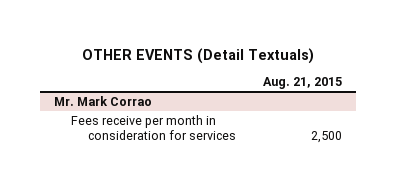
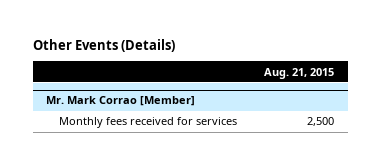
[82,47,315,64] OTHER EVENTS (Detail Textuals) -> [32,38,175,52] Other Events (Details)
[53,95,152,106] Mr. Mark Corrao -> [46,96,196,107] Mr. Mark Corrao [Member]
[71,114,237,141] Fees receive per month in consideration for services -> [58,117,237,129] Monthly fees received for services

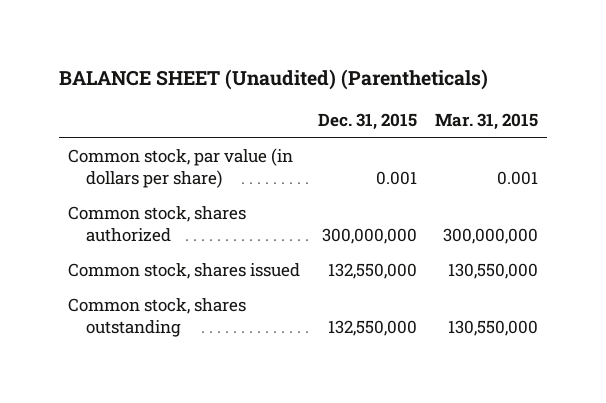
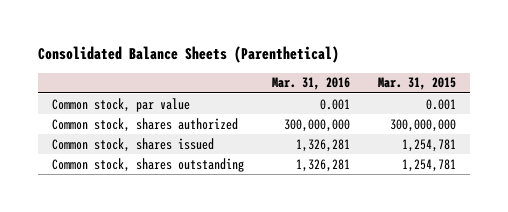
[58,68,488,90] BALANCE SHEET (Unaudited) (Parentheticals) -> [38,46,340,64] Consolidated Balance Sheets (Parenthetical)
[317,112,417,130] Dec. 31, 2015 -> none
none -> [272,77,351,91] Mar. 31, 2016
[67,147,293,188] Common stock, par value (in dollars per share) -> [52,97,191,112] Common stock, par value
[448,262,539,279] 130,550,000 -> [402,138,457,152] 1,254,781
[448,319,539,336] 130,550,000 -> [402,158,457,172] 1,254,781

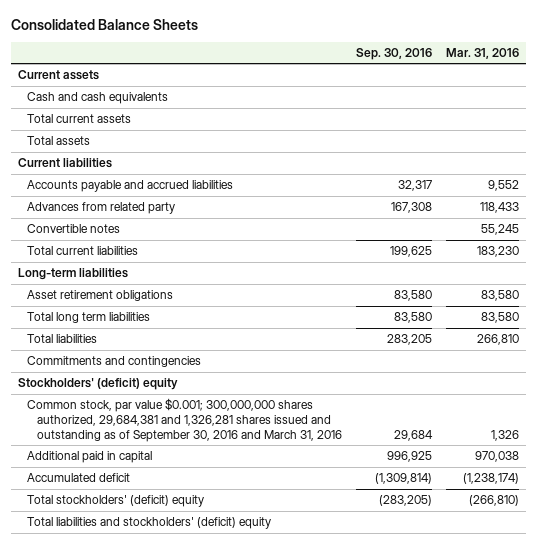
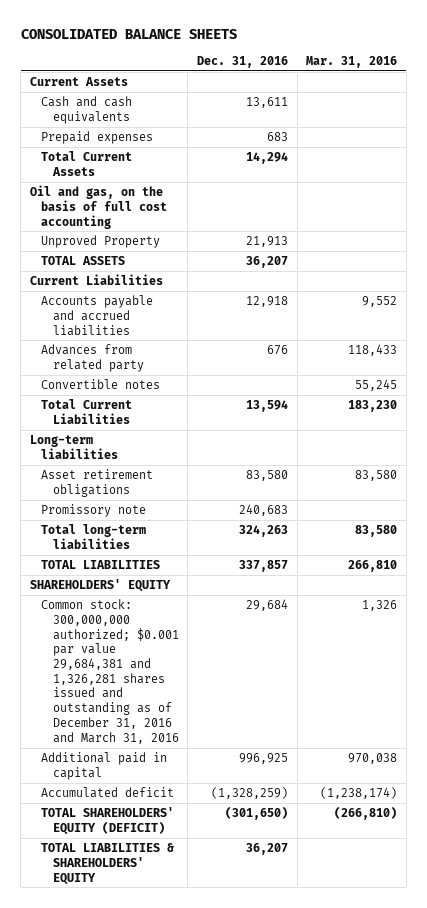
[10,18,198,30] Consolidated Balance Sheets -> [20,28,237,39] CONSOLIDATED BALANCE SHEETS
[355,47,432,60] Sep. 30, 2016 -> none
none -> [197,55,289,68] Dec. 31, 2016
[17,70,99,81] Current assets -> [29,77,128,87] Current Assets
none -> [41,131,154,145] Prepaid expenses
[27,114,132,124] Total current assets -> [41,151,133,176] Total Current Assets
none -> [29,185,168,229] Oil and gas, on the basis of full cost accounting
none -> [41,235,161,249] Unproved Property
[27,136,91,146] Total assets -> [41,256,126,266] TOTAL ASSETS
[17,158,112,169] Current liabilities -> [29,274,163,286] Current Liabilities
[27,246,139,256] Total current liabilities -> [41,399,133,424] Total Current Liabilities
[27,356,202,368] Commitments and contingencies -> none
none -> [41,504,147,518] Promissory note
[27,312,151,324] Total long term liabilities -> [41,524,147,549] Total long-term liabilities
[27,334,98,344] Total liabilities -> [41,560,161,570] TOTAL LIABILITIES
[17,378,178,391] Stockholders' (deficit) equity -> [29,579,171,593] SHAREHOLDERS' EQUITY
[27,398,342,442] Common stock, par value $0.001; 300,000,000 shares authorized, 29,684,381 and 1,326,281 shares issued and outstanding as of September 30, 2016 and March 31, 2016 -> [41,599,179,744] Common stock: 300,000,000 authorized; $0.001 par value 29,684,381 and 1,326,281 shares issued and outstanding as of December 31, 2016 and March 31, 2016
[27,495,205,508] Total stockholders' (deficit) equity -> [41,807,175,835] TOTAL SHAREHOLDERS' EQUITY (DEFICIT)
[27,517,272,530] Total liabilities and stockholders' (deficit) equity -> [41,843,175,885] TOTAL LIABILITIES & SHAREHOLDERS' EQUITY

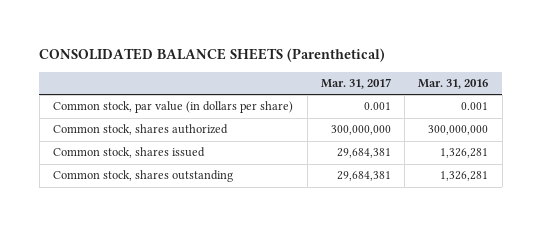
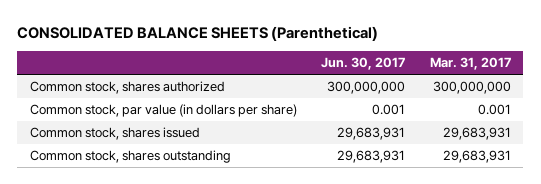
[418,79,489,90] Mar. 31, 2016 -> none
none -> [321,56,406,70] Jun. 30, 2017
[53,101,294,114] Common stock, par value (in dollars per share) -> [29,104,297,118] Common stock, par value (in dollars per share)
[336,148,391,159] 29,684,381 -> [442,127,511,141] 29,683,931
[336,171,391,182] 29,684,381 -> [442,150,511,164] 29,683,931

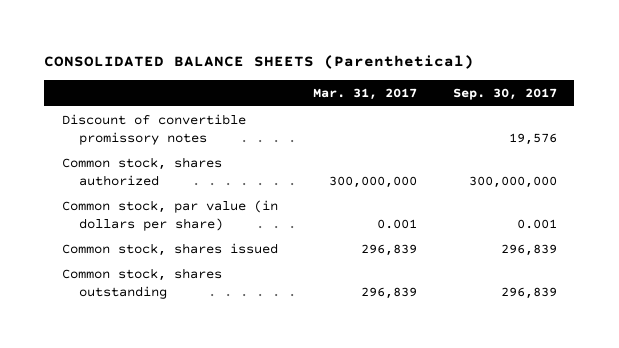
[321,56,406,70] Jun. 30, 2017 -> none
none -> [452,88,557,101] Sep. 30, 2017
none -> [62,113,247,145] Discount of convertible promissory notes
[442,127,511,141] 29,683,931 -> [361,243,418,256] 296,839
[442,150,511,164] 29,683,931 -> [361,286,418,299] 296,839

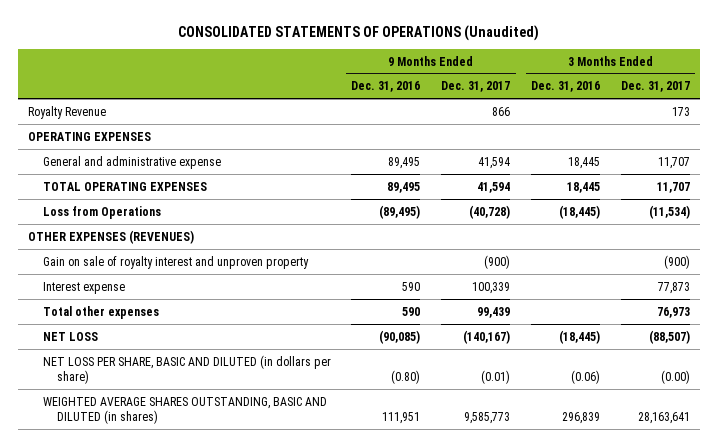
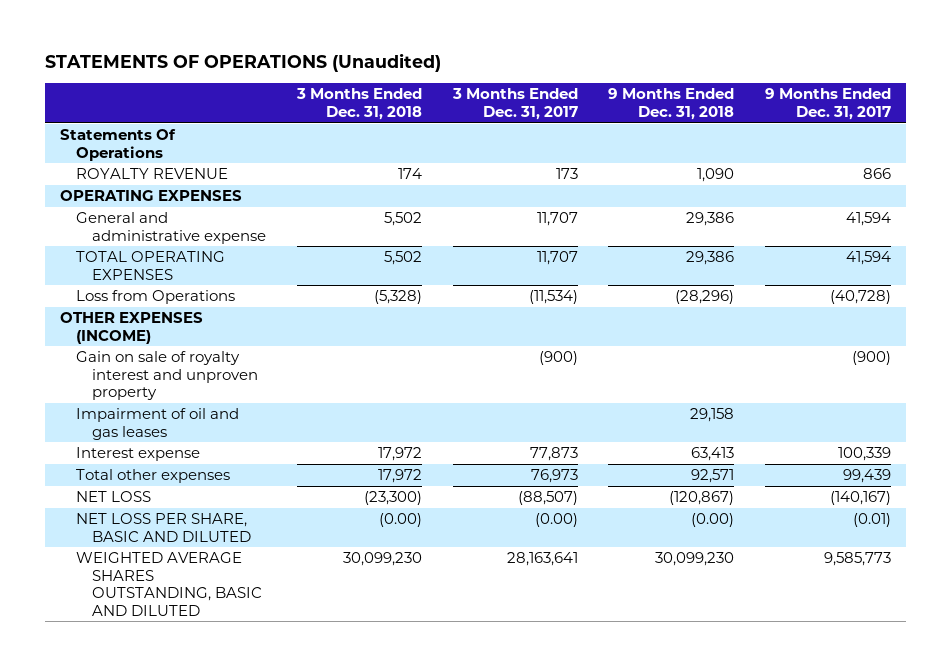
[178,25,540,42] CONSOLIDATED STATEMENTS OF OPERATIONS (Unaudited) -> [44,53,441,73] STATEMENTS OF OPERATIONS (Unaudited)
[351,81,421,93] Dec. 31, 2016 -> none
[531,81,601,93] Dec. 31, 2016 -> none
none -> [296,88,423,120] 3 Months Ended Dec. 31, 2018
none -> [608,88,735,120] 9 Months Ended Dec. 31, 2018
none -> [60,129,177,161] Statements Of Operations
[28,105,107,119] Royalty Revenue -> [76,168,229,180] ROYALTY REVENUE
[28,229,195,244] OTHER EXPENSES (REVENUES) -> [60,312,204,344] OTHER EXPENSES (INCOME)
none -> [76,408,240,440] Impairment of oil and gas leases
[42,354,331,385] NET LOSS PER SHARE, BASIC AND DILUTED (in dollars per share) -> [76,513,252,542] NET LOSS PER SHARE, BASIC AND DILUTED
[42,396,327,425] WEIGHTED AVERAGE SHARES OUTSTANDING, BASIC AND DILUTED (in shares) -> [76,552,263,616] WEIGHTED AVERAGE SHARES OUTSTANDING, BASIC AND DILUTED

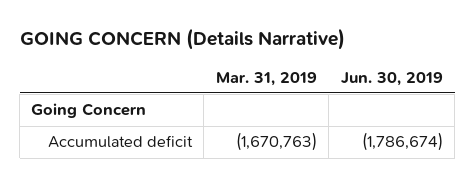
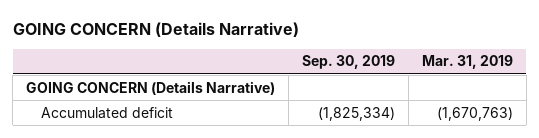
[340,71,443,86] Jun. 30, 2019 -> none
none -> [302,55,396,70] Sep. 30, 2019
[31,103,147,119] Going Concern -> [26,80,276,95] GOING CONCERN (Details Narrative)

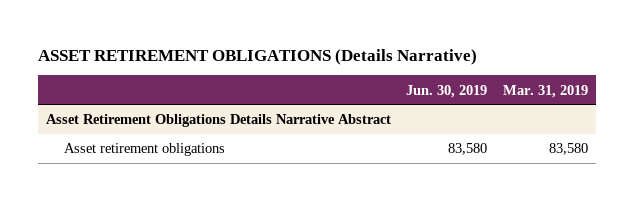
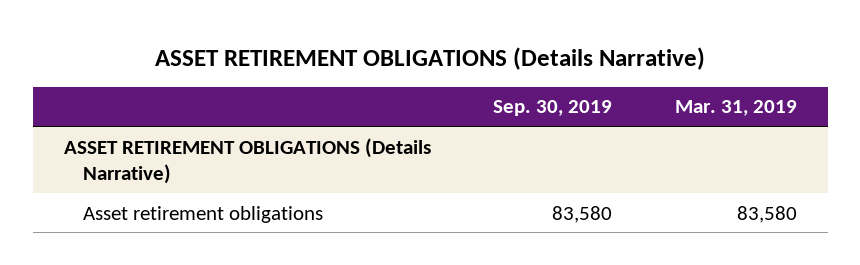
[406,84,488,98] Jun. 30, 2019 -> none
none -> [493,100,613,117] Sep. 30, 2019
[45,114,391,128] Asset Retirement Obligations Details Narrative Abstract -> [63,137,431,185] ASSET RETIREMENT OBLIGATIONS (Details Narrative)

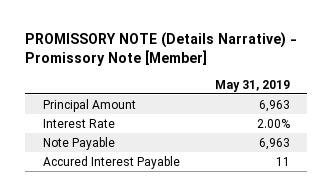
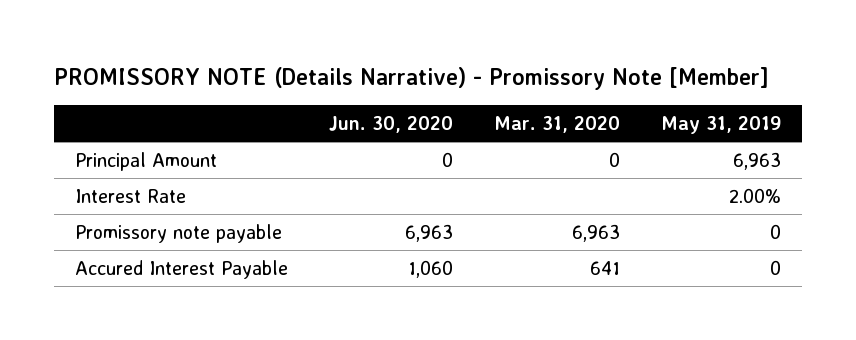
none -> [328,116,453,134] Jun. 30, 2020
none -> [494,116,621,134] Mar. 31, 2020
[42,136,115,150] Note Payable -> [74,223,282,243] Promissory note payable
[258,137,290,150] 6,963 -> [770,223,782,239] 0
[275,156,290,166] 11 -> [770,259,782,275] 0

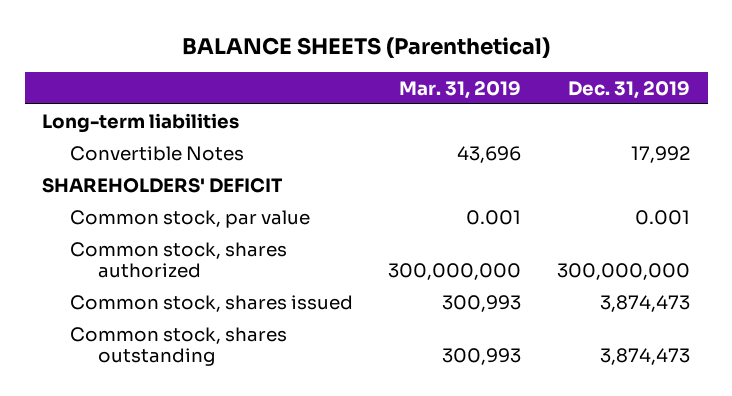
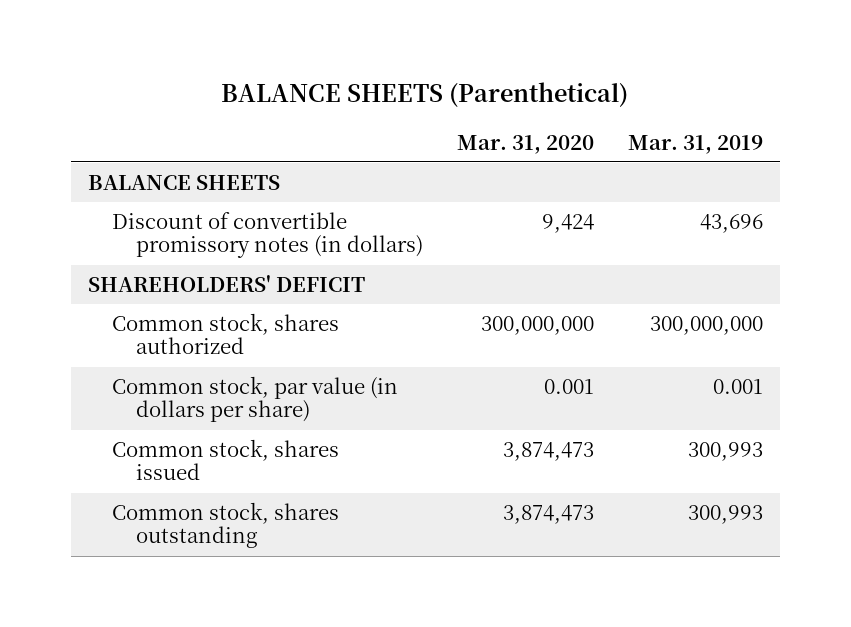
[567,80,690,99] Dec. 31, 2019 -> none
none -> [457,134,595,154] Mar. 31, 2020
[42,112,240,133] Long-term liabilities -> none
none -> [87,175,280,191] BALANCE SHEETS
[70,145,245,161] Convertible Notes -> [112,212,424,259] Discount of convertible promissory notes (in dollars)
[70,209,311,228] Common stock, par value -> none
none -> [112,376,399,423] Common stock, par value (in dollars per share)

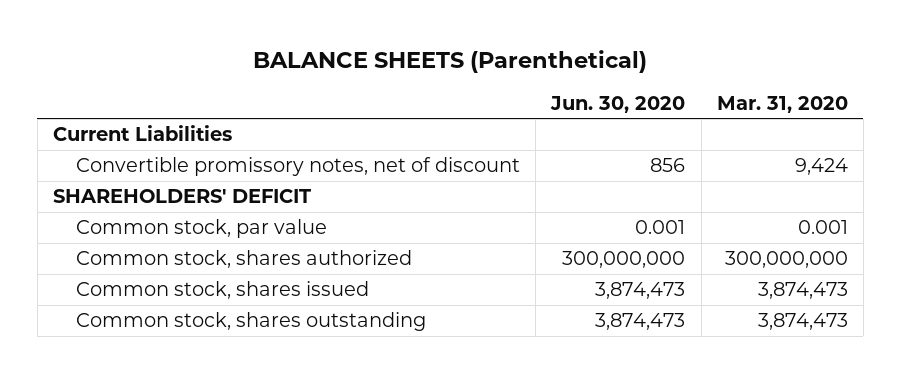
[628,134,764,154] Mar. 31, 2019 -> none
none -> [550,95,686,113] Jun. 30, 2020
[87,175,280,191] BALANCE SHEETS -> none
none -> [53,125,233,142] Current Liabilities
[112,212,424,259] Discount of convertible promissory notes (in dollars) -> [75,157,520,177] Convertible promissory notes, net of discount
none -> [75,219,327,239] Common stock, par value
[112,376,399,423] Common stock, par value (in dollars per share) -> none

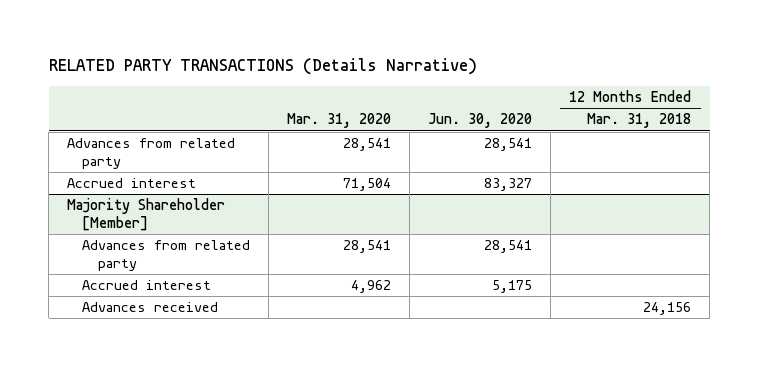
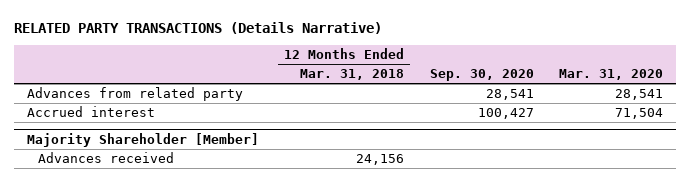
[428,113,533,129] Jun. 30, 2020 -> none
none -> [429,69,534,82] Sep. 30, 2020
[82,240,251,271] Advances from related party -> none
[82,280,212,291] Accrued interest -> none

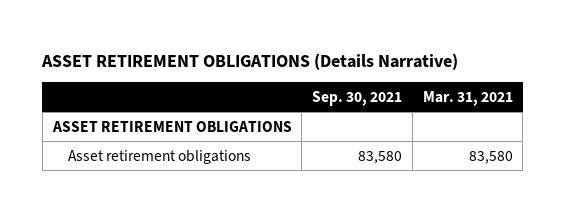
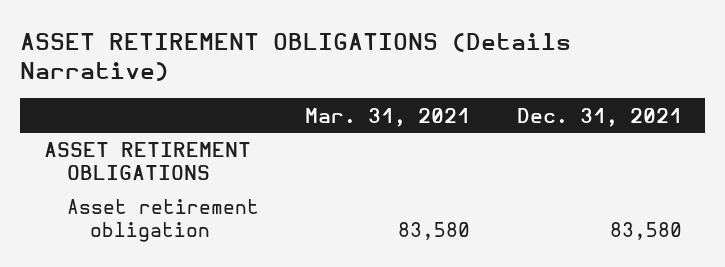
[312,90,403,106] Sep. 30, 2021 -> none
none -> [516,107,682,127] Dec. 31, 2021
[67,149,251,164] Asset retirement obligations -> [66,199,259,243] Asset retirement obligation

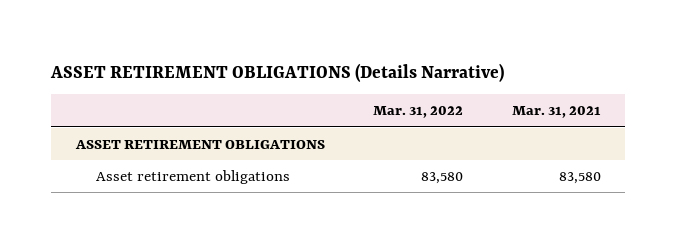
[516,107,682,127] Dec. 31, 2021 -> none
none -> [373,106,464,119] Mar. 31, 2022
[66,199,259,243] Asset retirement obligation -> [96,169,291,184] Asset retirement obligations

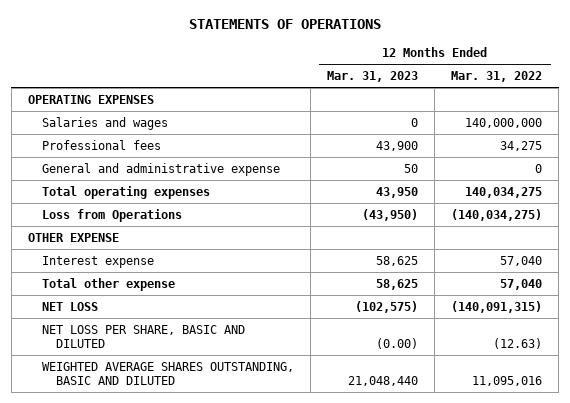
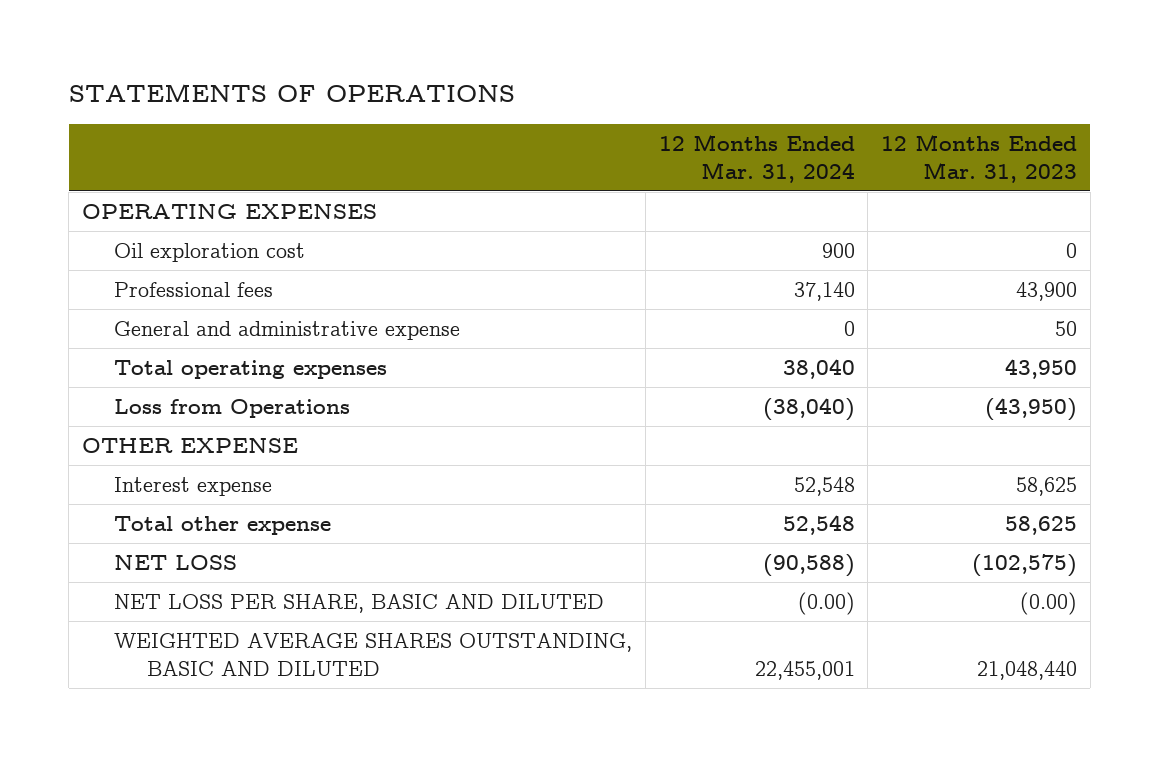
[451,70,543,82] Mar. 31, 2022 -> none
none -> [658,133,855,183] 12 Months Ended Mar. 31, 2024
[41,116,168,130] Salaries and wages -> none
none -> [114,242,306,262] Oil exploration cost

